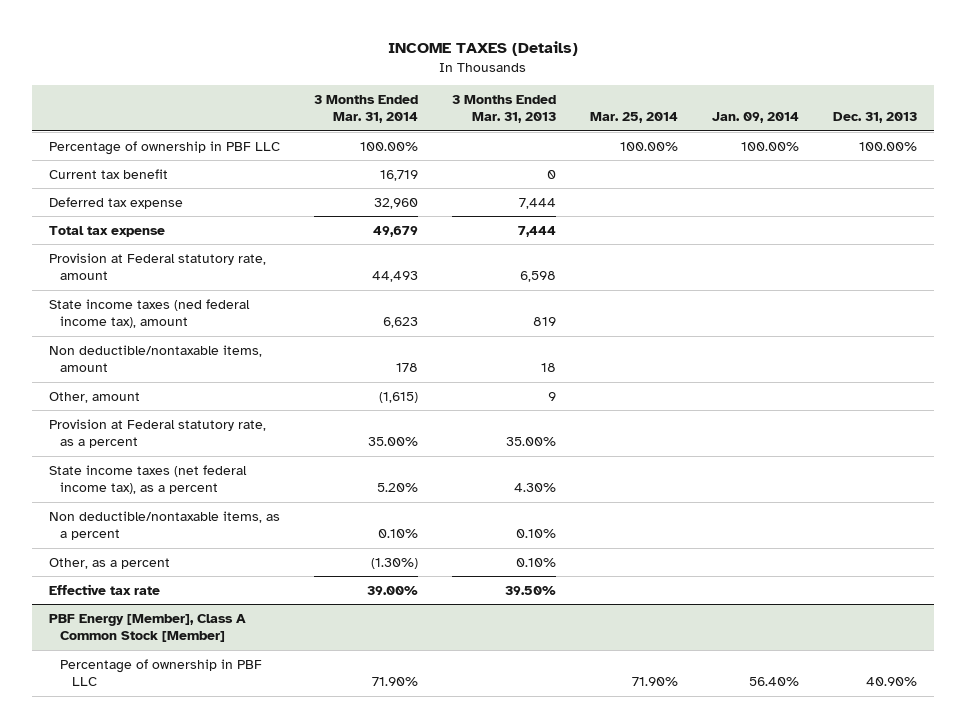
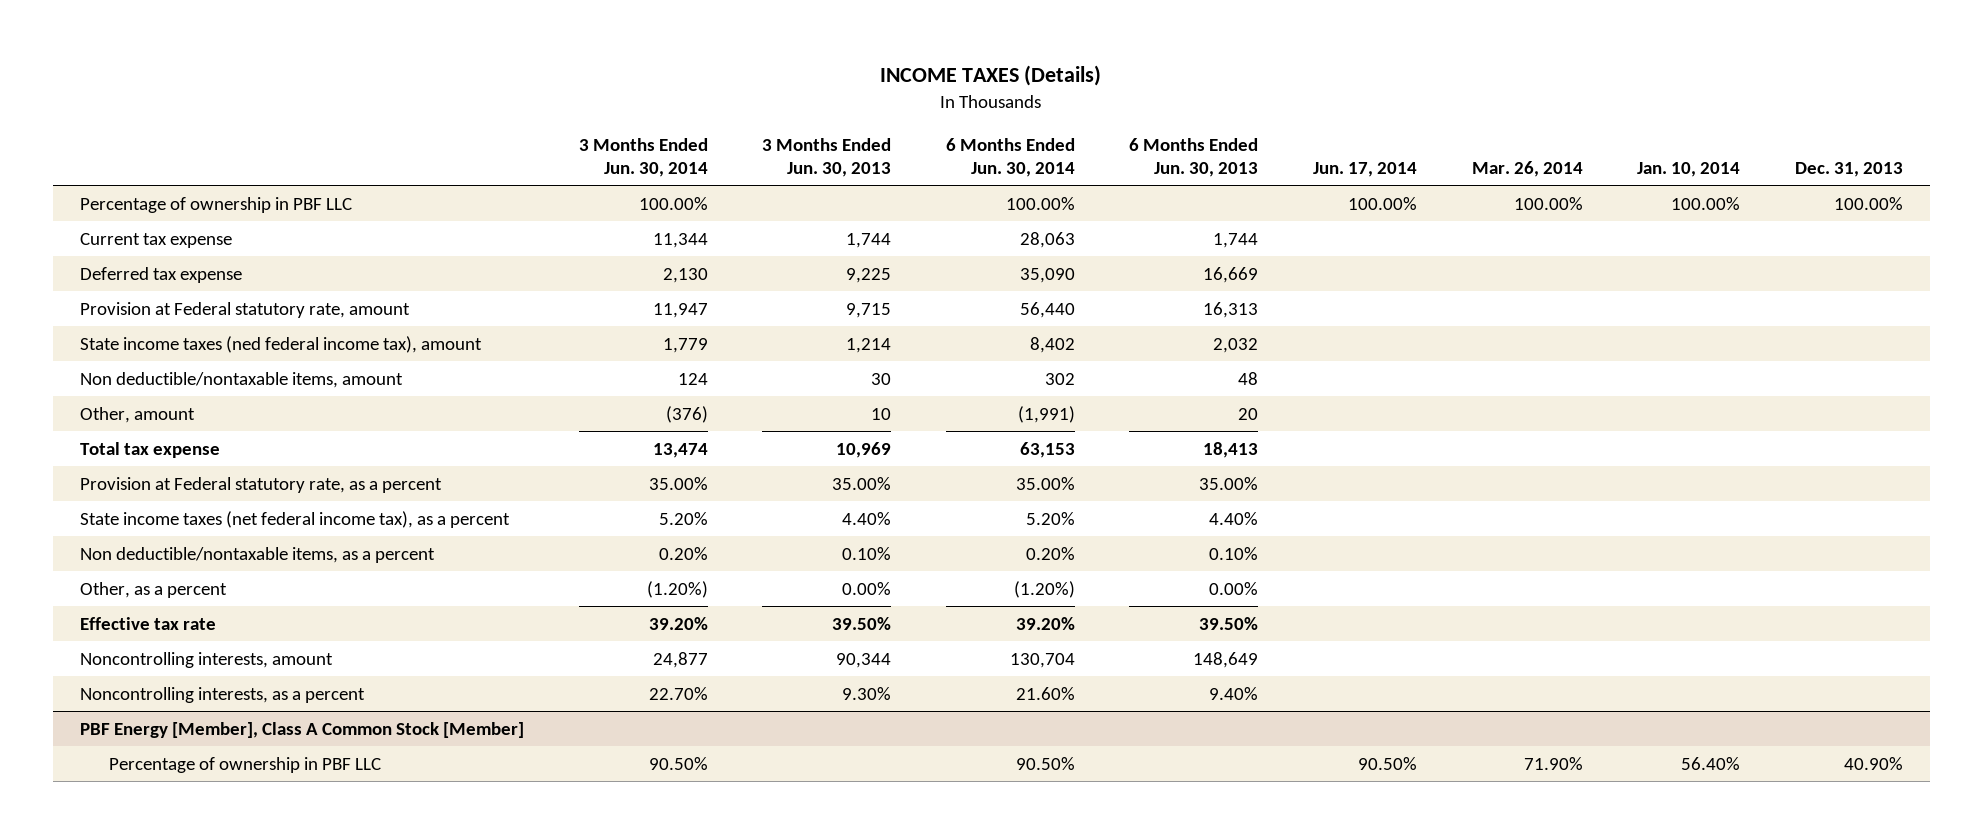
[313,94,418,124] 3 Months Ended Mar. 31, 2014 -> none
[452,94,557,124] 3 Months Ended Mar. 31, 2013 -> none
[590,112,679,124] Mar. 25, 2014 -> none
[712,112,800,124] Jan. 09, 2014 -> none
none -> [578,137,708,177] 3 Months Ended Jun. 30, 2014
none -> [762,137,892,177] 3 Months Ended Jun. 30, 2013
none -> [945,137,1075,177] 6 Months Ended Jun. 30, 2014
none -> [1129,137,1259,177] 6 Months Ended Jun. 30, 2013
none -> [1313,161,1418,177] Jun. 17, 2014
none -> [1471,160,1583,177] Mar. 26, 2014
none -> [1637,161,1741,177] Jan. 10, 2014
[48,168,168,179] Current tax benefit -> [80,232,233,248] Current tax expense
[48,225,165,237] Total tax expense -> [80,441,221,458] Total tax expense
none -> [80,651,334,668] Noncontrolling interests, amount
none -> [80,686,366,703] Noncontrolling interests, as a percent

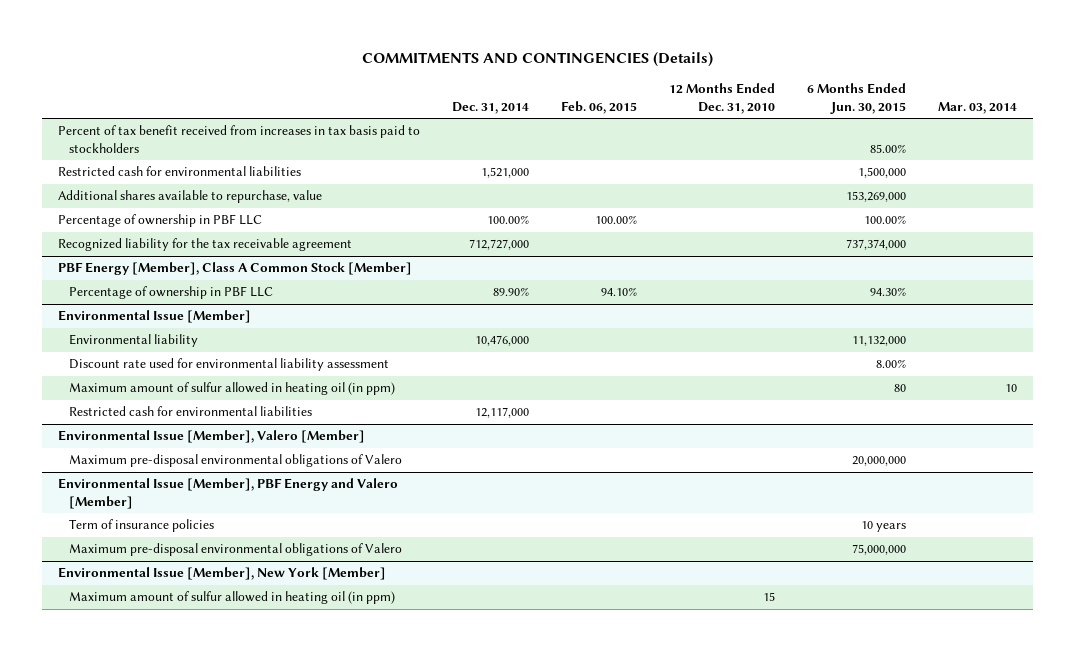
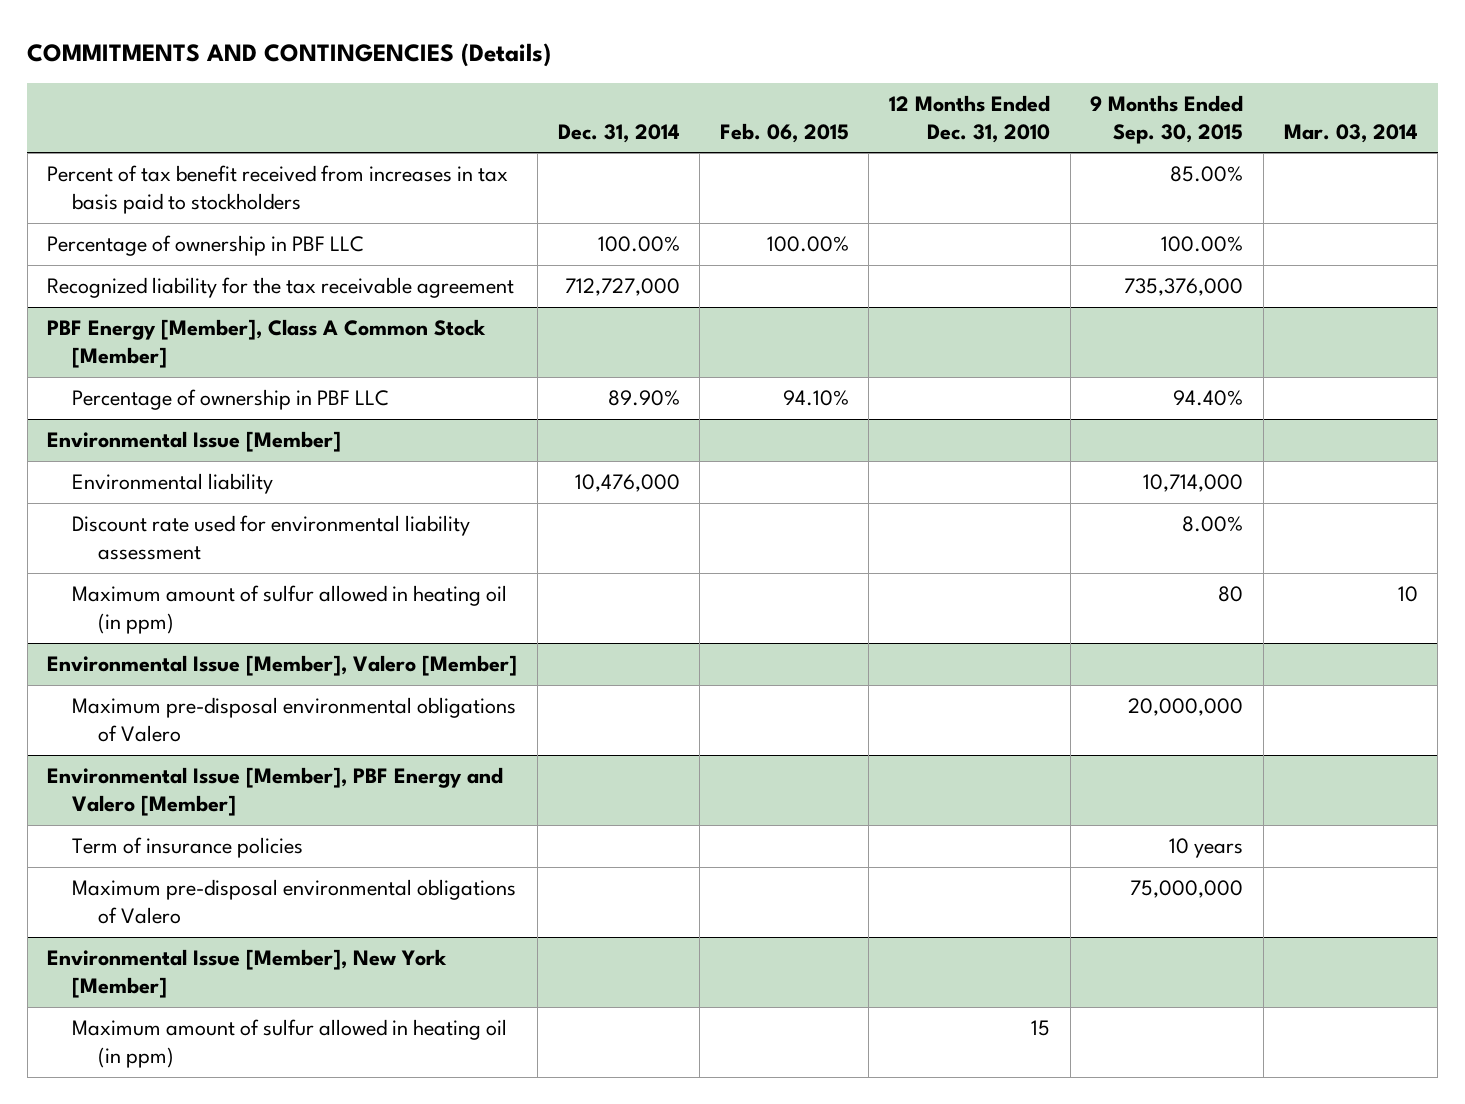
[807,83,907,114] 6 Months Ended Jun. 30, 2015 -> none
none -> [1090,95,1244,144] 9 Months Ended Sep. 30, 2015
[58,166,302,177] Restricted cash for environmental liabilities -> none
[58,190,323,204] Additional shares available to repurchase, value -> none
[69,406,313,417] Restricted cash for environmental liabilities -> none

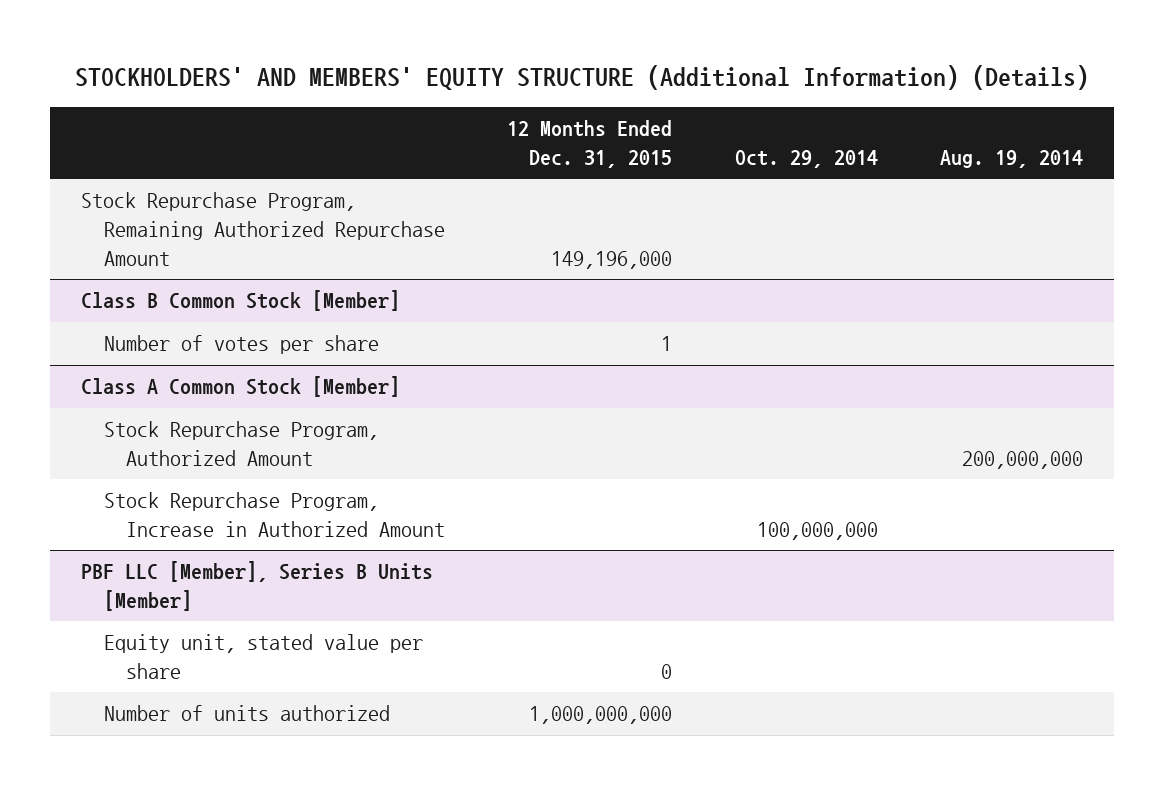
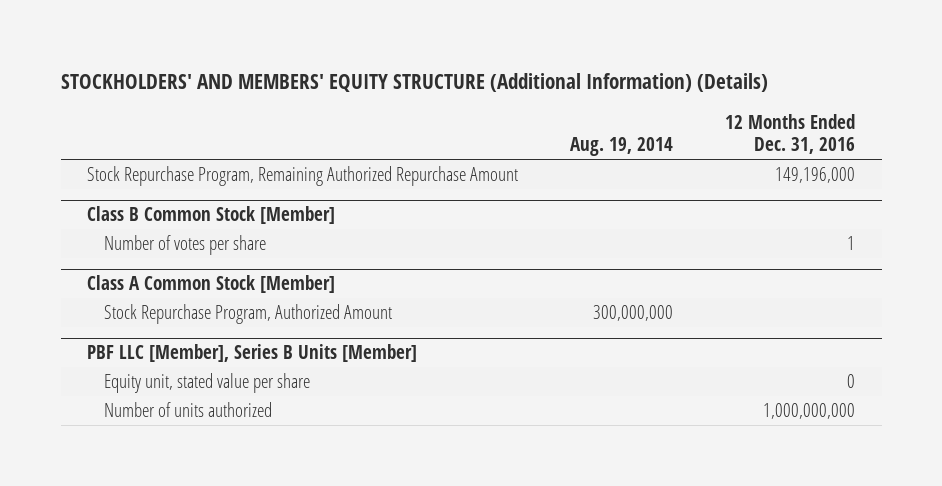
[507,120,673,169] 12 Months Ended Dec. 31, 2015 -> none
[734,150,878,169] Oct. 29, 2014 -> none
none -> [725,114,856,155] 12 Months Ended Dec. 31, 2016
[103,492,446,538] Stock Repurchase Program, Increase in Authorized Amount -> none
[962,451,1084,470] 200,000,000 -> [593,305,674,322] 300,000,000

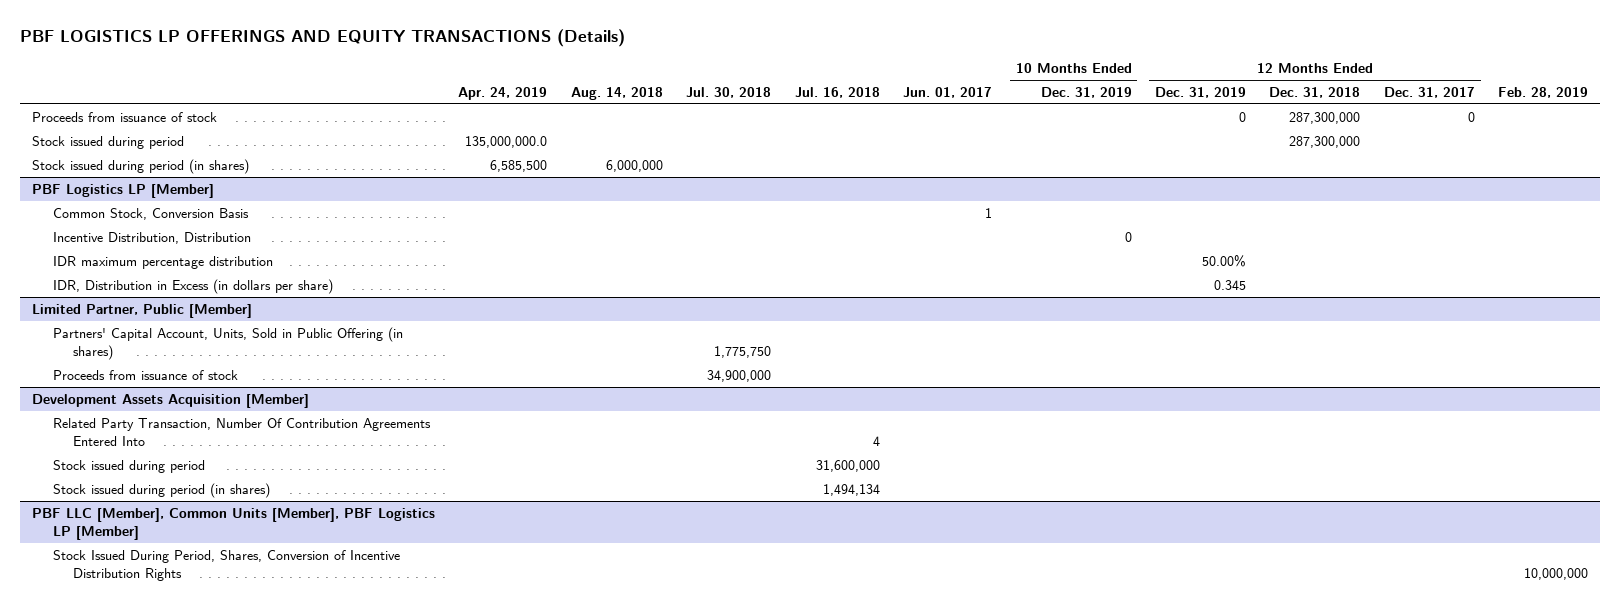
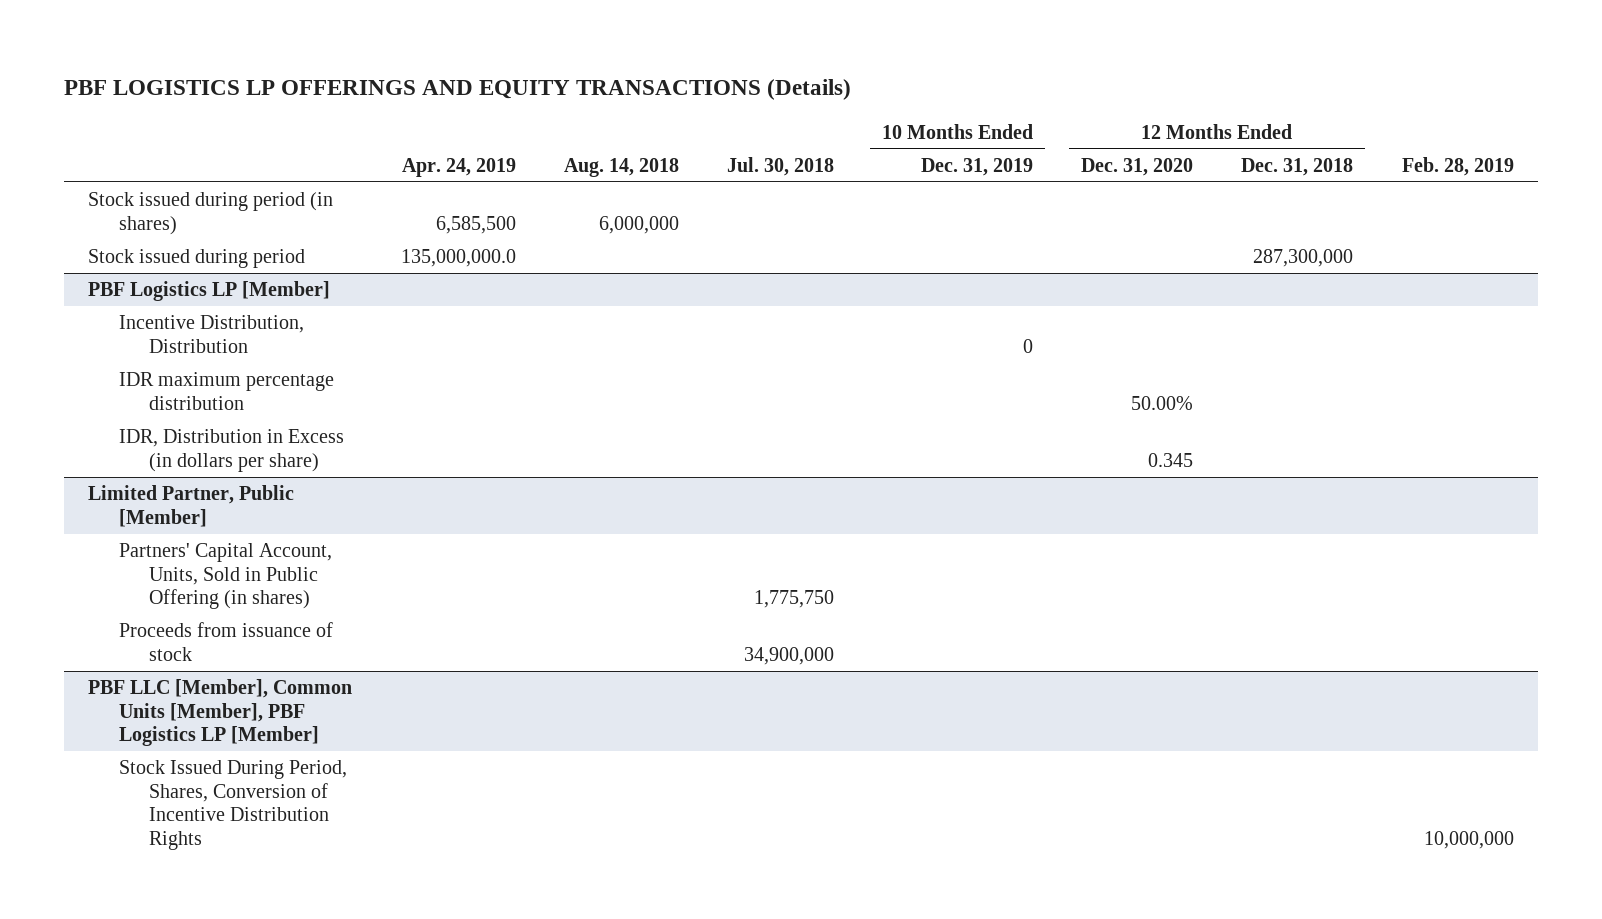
[794,86,880,98] Jul. 16, 2018 -> none
[903,86,993,98] Jun. 01, 2017 -> none
[1154,86,1246,98] Dec. 31, 2019 -> none
[1383,86,1475,98] Dec. 31, 2017 -> none
none -> [1081,157,1194,176] Dec. 31, 2020
[31,111,217,122] Proceeds from issuance of stock -> none
[31,135,184,149] Stock issued during period -> [88,249,306,269] Stock issued during period
[52,207,249,220] Common Stock, Conversion Basis -> none
[31,393,309,408] Development Assets Acquisition [Member] -> none
[52,417,431,447] Related Party Transaction, Number Of Contribution Agreements Entered Into -> none
[52,459,205,473] Stock issued during period -> none
[52,482,270,498] Stock issued during period (in shares) -> none

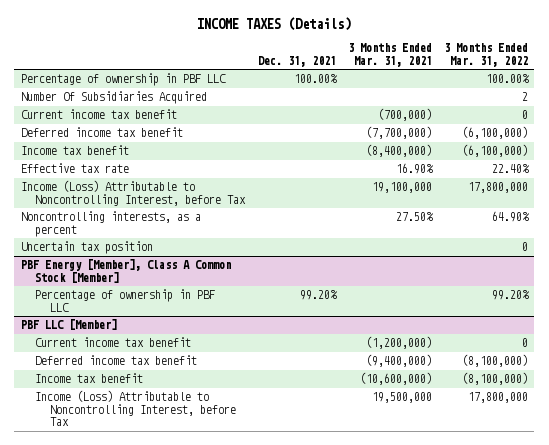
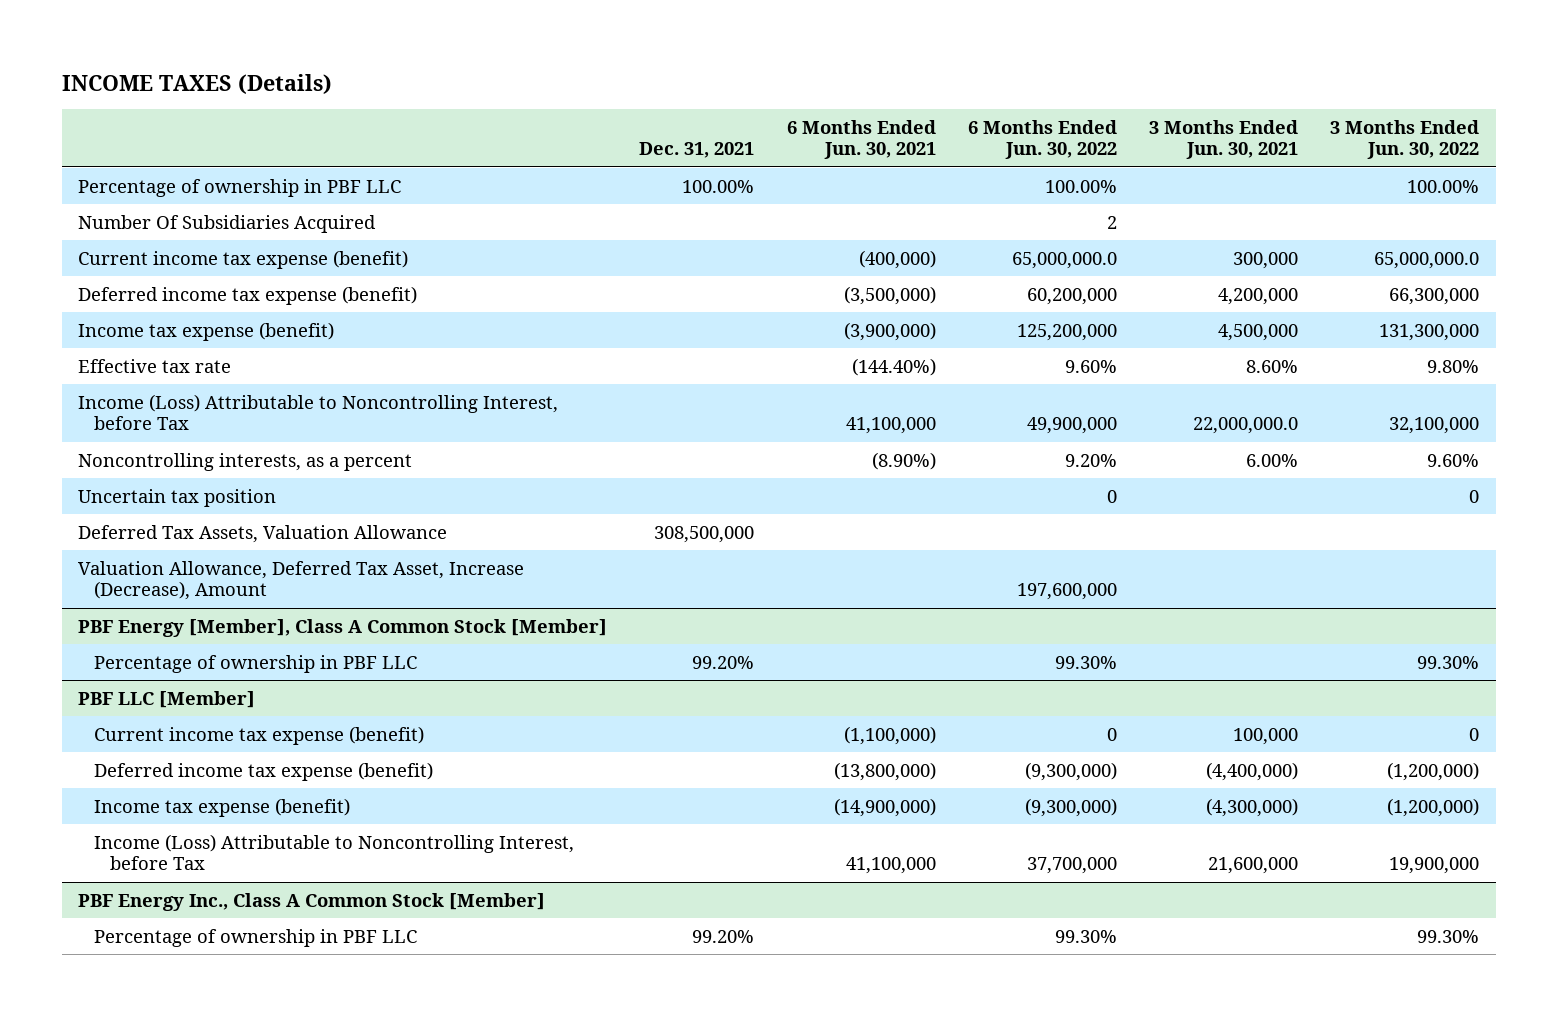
[347,43,432,67] 3 Months Ended Mar. 31, 2021 -> none
[443,43,528,67] 3 Months Ended Mar. 31, 2022 -> none
none -> [786,119,936,160] 6 Months Ended Jun. 30, 2021
none -> [967,119,1117,160] 6 Months Ended Jun. 30, 2022
none -> [1149,119,1299,160] 3 Months Ended Jun. 30, 2021
none -> [1330,119,1480,160] 3 Months Ended Jun. 30, 2022
[20,109,177,120] Current income tax benefit -> [78,249,409,269] Current income tax expense (benefit)
[20,127,183,138] Deferred income tax benefit -> [78,285,418,305] Deferred income tax expense (benefit)
[20,145,129,156] Income tax benefit -> [78,321,335,341] Income tax expense (benefit)
none -> [78,524,448,543] Deferred Tax Assets, Valuation Allowance
none -> [78,560,525,601] Valuation Allowance, Deferred Tax Asset, Increase (Decrease), Amount
[35,337,192,348] Current income tax benefit -> [94,725,425,745] Current income tax expense (benefit)
[35,355,198,366] Deferred income tax benefit -> [94,761,434,781] Deferred income tax expense (benefit)
[35,373,144,384] Income tax benefit -> [94,797,351,817] Income tax expense (benefit)
none -> [78,892,546,911] PBF Energy Inc., Class A Common Stock [Member]
none -> [94,928,418,947] Percentage of ownership in PBF LLC

